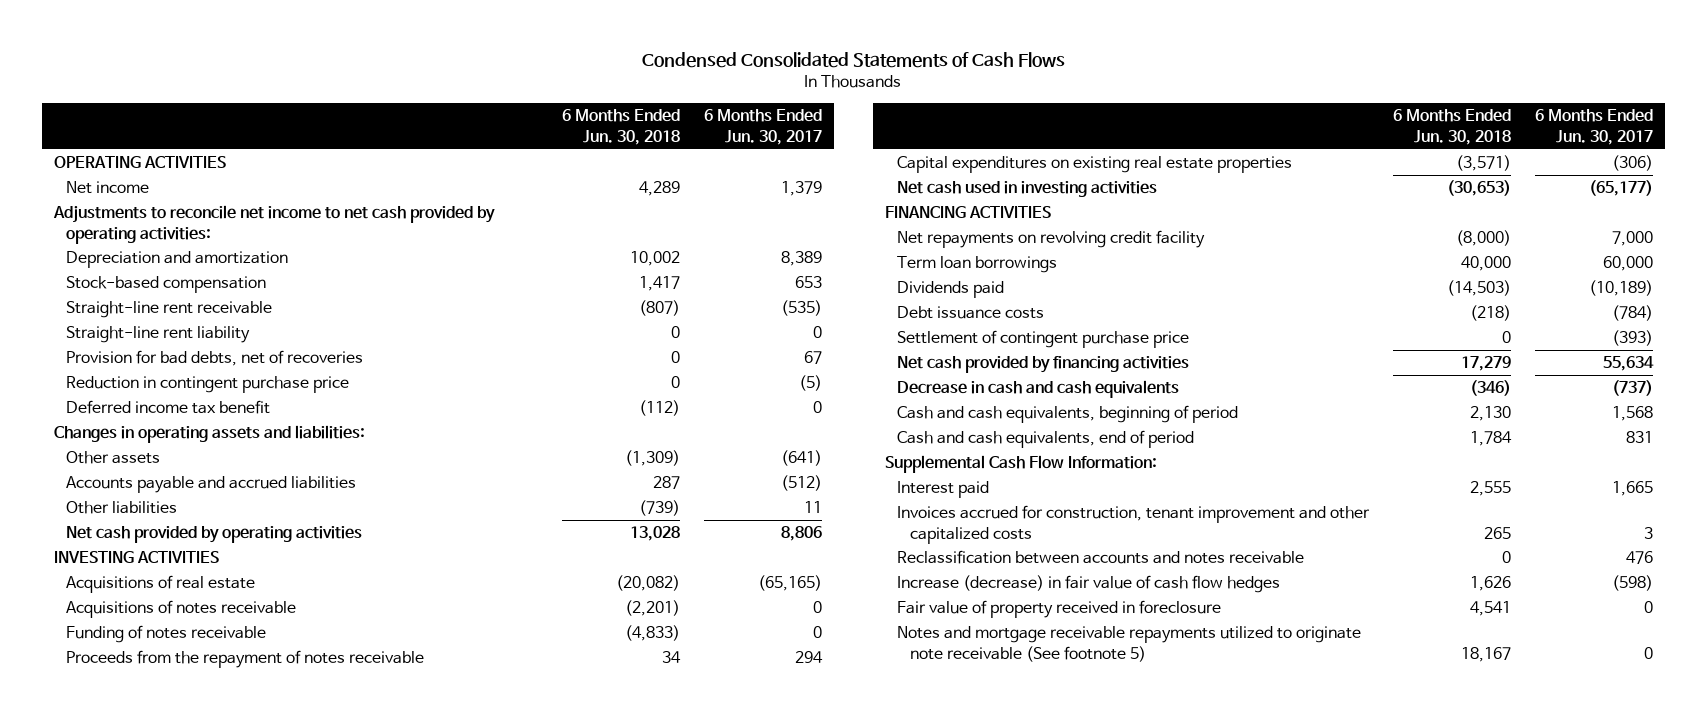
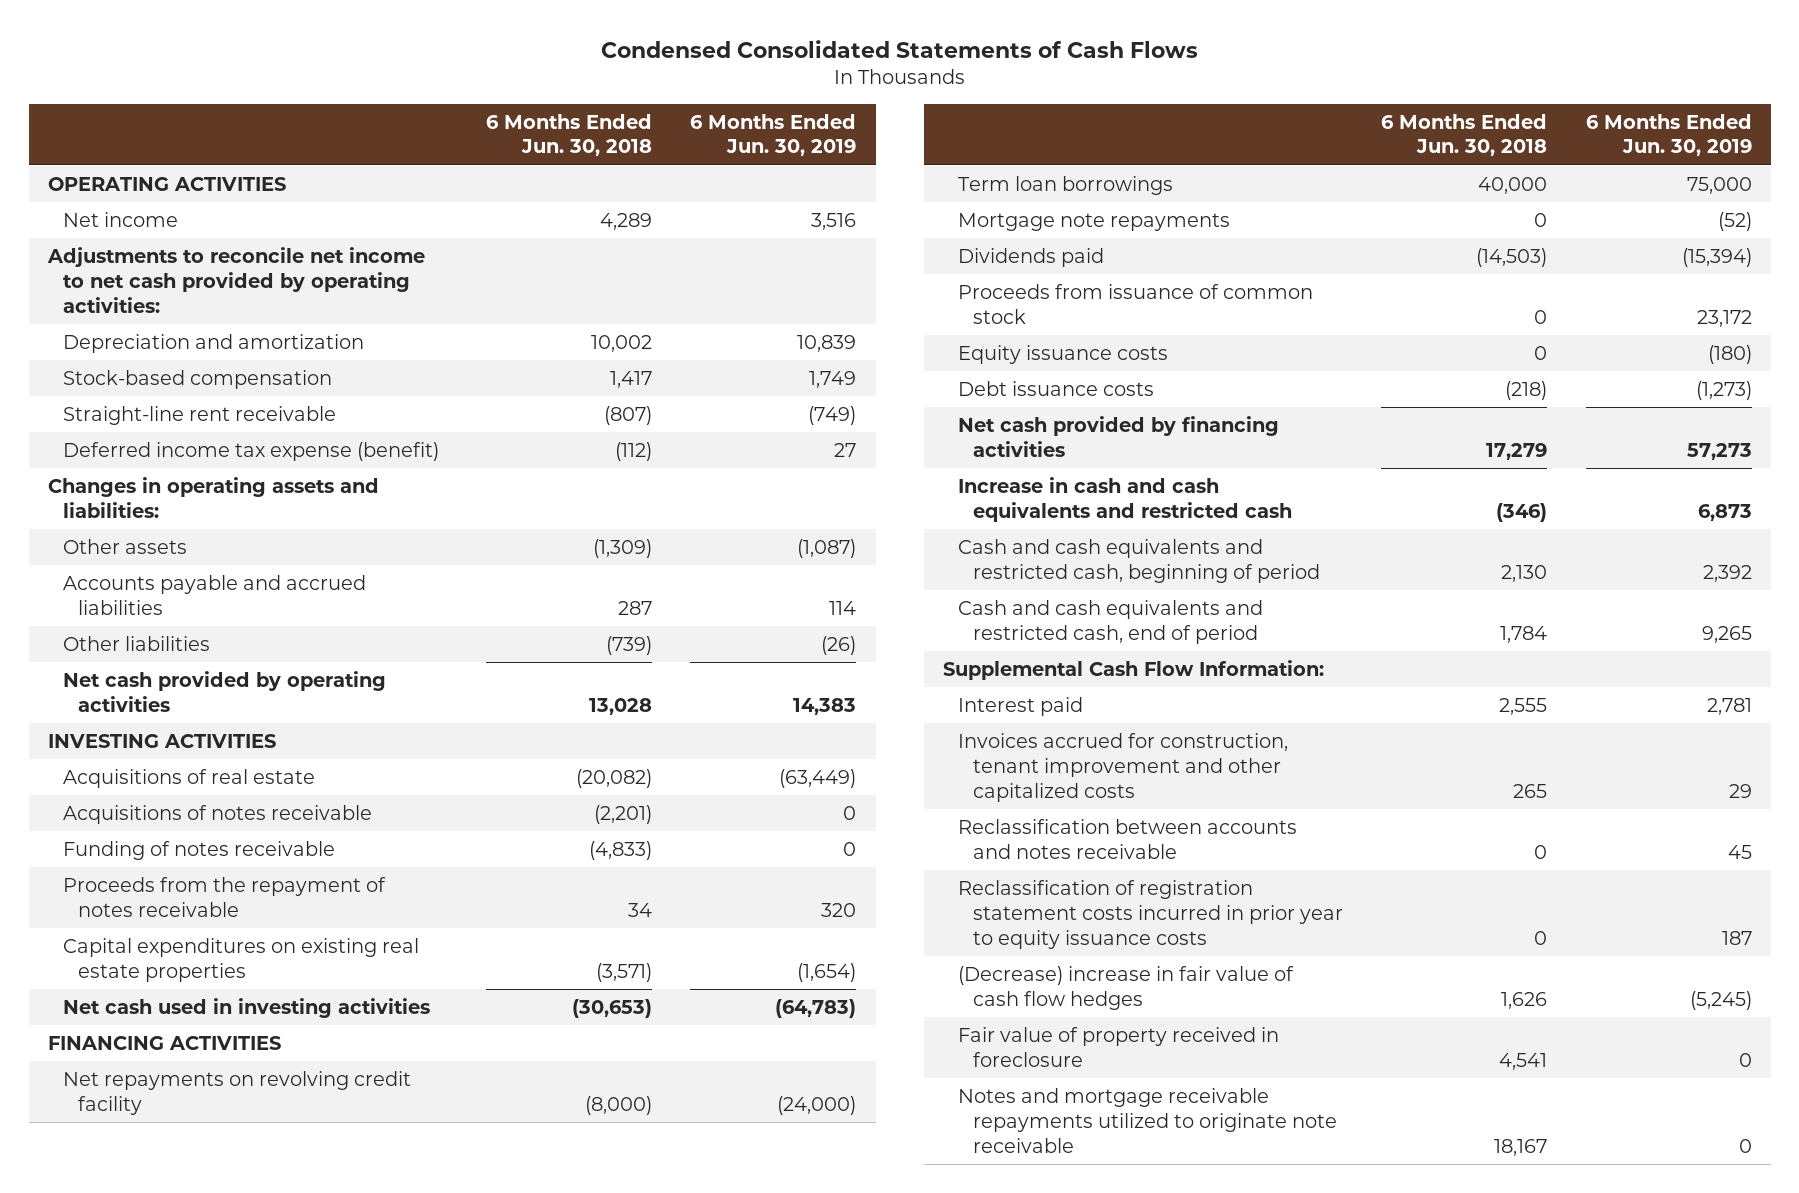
[703,109,822,145] 6 Months Ended Jun. 30, 2017 -> none
none -> [690,113,857,157] 6 Months Ended Jun. 30, 2019
[65,326,250,344] Straight-line rent liability -> none
[65,350,363,367] Provision for bad debts, net of recoveries -> none
[65,376,349,394] Reduction in contingent purchase price -> none
[65,400,270,415] Deferred income tax benefit -> [62,441,439,461] Deferred income tax expense (benefit)
none -> [958,212,1231,231] Mortgage note repayments
none -> [958,283,1314,324] Proceeds from issuance of common stock
none -> [958,344,1169,364] Equity issuance costs
[897,330,1190,349] Settlement of contingent purchase price -> none
[897,380,1180,399] Decrease in cash and cash equivalents -> [958,476,1293,522] Increase in cash and cash equivalents and restricted cash
[897,405,1239,424] Cash and cash equivalents, beginning of period -> [958,538,1321,583] Cash and cash equivalents and restricted cash, beginning of period
[897,430,1195,449] Cash and cash equivalents, end of period -> [958,599,1264,644] Cash and cash equivalents and restricted cash, end of period
none -> [958,879,1344,949] Reclassification of registration statement costs incurred in prior year to equity issuance costs
[897,575,1281,594] Increase (decrease) in fair value of cash flow hedges -> [958,965,1295,1010] (Decrease) increase in fair value of cash flow hedges
[897,626,1362,662] Notes and mortgage receivable repayments utilized to originate note receivable (See footnote 5) -> [958,1087,1338,1153] Notes and mortgage receivable repayments utilized to originate note receivable

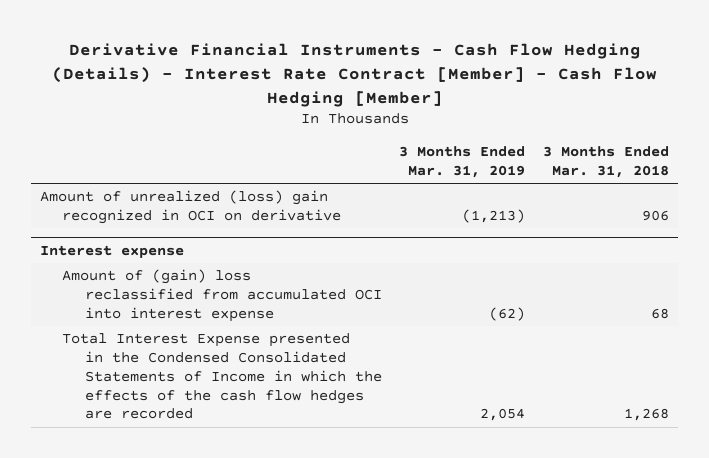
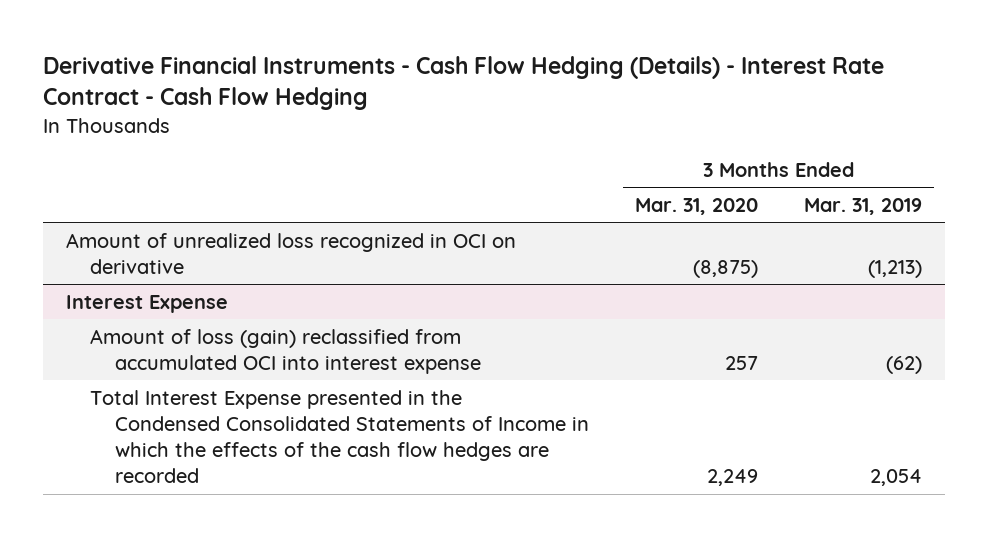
[51,42,657,107] Derivative Financial Instruments - Cash Flow Hedging (Details) - Interest Rate Contract [Member] - Cash Flow Hedging [Member] -> [42,55,884,111] Derivative Financial Instruments - Cash Flow Hedging (Details) - Interest Rate Contract - Cash Flow Hedging
[543,145,670,178] 3 Months Ended Mar. 31, 2018 -> none
none -> [635,198,759,216] Mar. 31, 2020
[40,190,342,225] Amount of unrealized (loss) gain recognized in OCI on derivative -> [65,232,516,274] Amount of unrealized loss recognized in OCI on derivative
[40,244,185,258] Interest expense -> [65,294,228,313] Interest Expense
[62,269,382,322] Amount of (gain) loss reclassified from accumulated OCI into interest expense -> [90,328,481,374] Amount of loss (gain) reclassified from accumulated OCI into interest expense

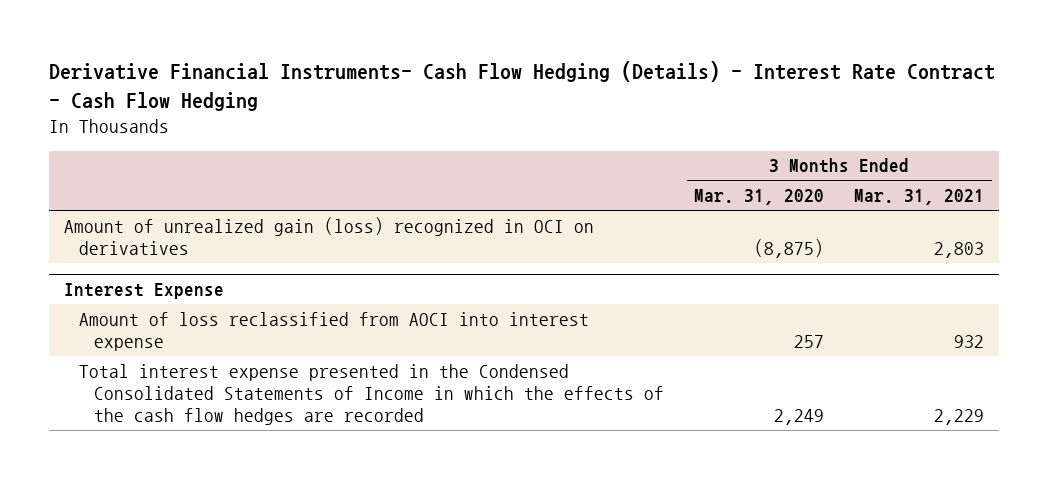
[42,55,884,111] Derivative Financial Instruments - Cash Flow Hedging (Details) - Interest Rate Contract - Cash Flow Hedging -> [48,60,995,111] Derivative Financial Instruments- Cash Flow Hedging (Details) - Interest Rate Contract - Cash Flow Hedging
[804,198,923,216] Mar. 31, 2019 -> none
none -> [854,189,985,206] Mar. 31, 2021
[65,232,516,274] Amount of unrealized loss recognized in OCI on derivative -> [63,216,594,255] Amount of unrealized gain (loss) recognized in OCI on derivatives
[90,328,481,374] Amount of loss (gain) reclassified from accumulated OCI into interest expense -> [78,311,589,351] Amount of loss reclassified from AOCI into interest expense
[90,389,589,484] Total Interest Expense presented in the Condensed Consolidated Statements of Income in which the effects of the cash flow hedges are recorded -> [78,363,664,425] Total interest expense presented in the Condensed Consolidated Statements of Income in which the effects of the cash flow hedges are recorded

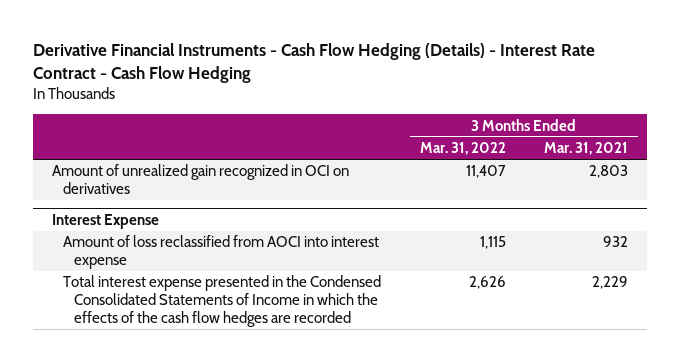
[48,60,995,111] Derivative Financial Instruments- Cash Flow Hedging (Details) - Interest Rate Contract - Cash Flow Hedging -> [32,43,595,84] Derivative Financial Instruments - Cash Flow Hedging (Details) - Interest Rate Contract - Cash Flow Hedging
[694,189,825,206] Mar. 31, 2020 -> none
none -> [419,142,506,156] Mar. 31, 2022
[63,216,594,255] Amount of unrealized gain (loss) recognized in OCI on derivatives -> [52,164,350,195] Amount of unrealized gain recognized in OCI on derivatives

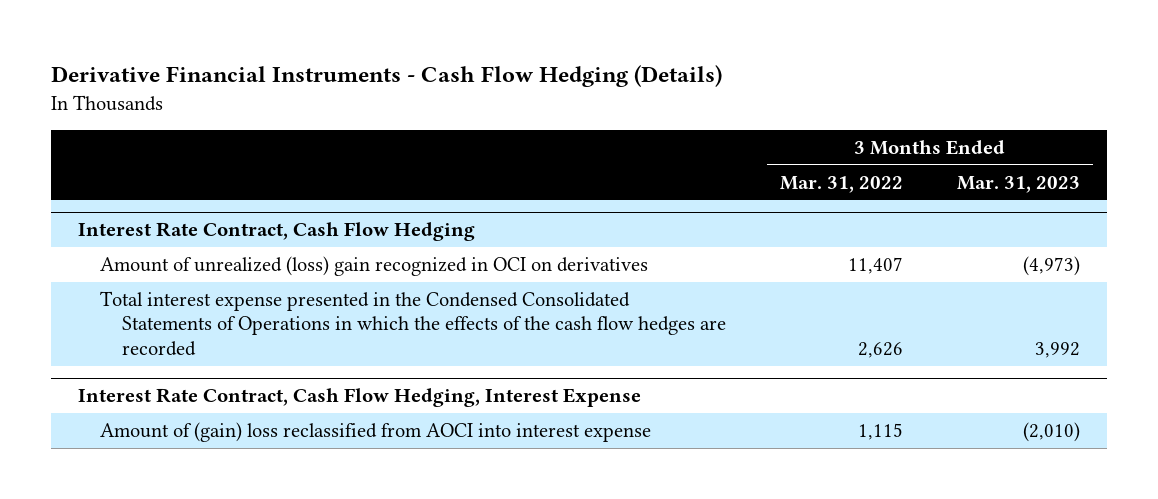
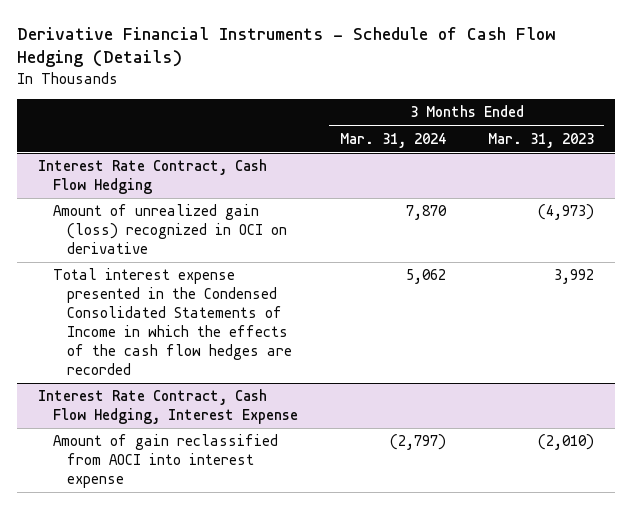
[50,65,722,88] Derivative Financial Instruments - Cash Flow Hedging (Details) -> [16,27,555,68] Derivative Financial Instruments - Schedule of Cash Flow Hedging (Details)
[780,175,904,193] Mar. 31, 2022 -> none
none -> [339,132,446,148] Mar. 31, 2024
[100,255,649,276] Amount of unrealized (loss) gain recognized in OCI on derivatives -> [52,204,288,255] Amount of unrealized gain (loss) recognized in OCI on derivative
[100,290,727,356] Total interest expense presented in the Condensed Consolidated Statements of Operations in which the effects of the cash flow hedges are recorded -> [52,268,293,376] Total interest expense presented in the Condensed Consolidated Statements of Income in which the effects of the cash flow hedges are recorded
[100,421,652,442] Amount of (gain) loss reclassified from AOCI into interest expense -> [52,434,278,489] Amount of gain reclassified from AOCI into interest expense

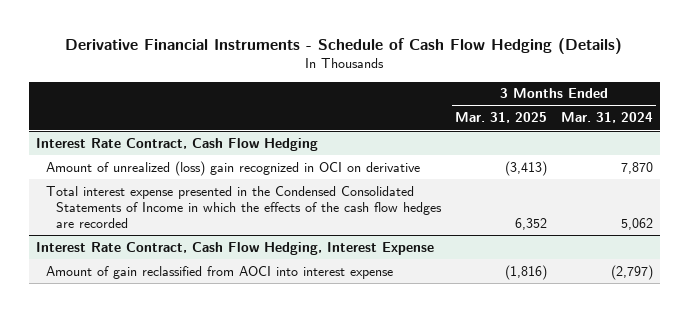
[487,132,594,148] Mar. 31, 2023 -> none
none -> [455,112,548,124] Mar. 31, 2025
[52,204,288,255] Amount of unrealized gain (loss) recognized in OCI on derivative -> [46,160,421,176] Amount of unrealized (loss) gain recognized in OCI on derivative

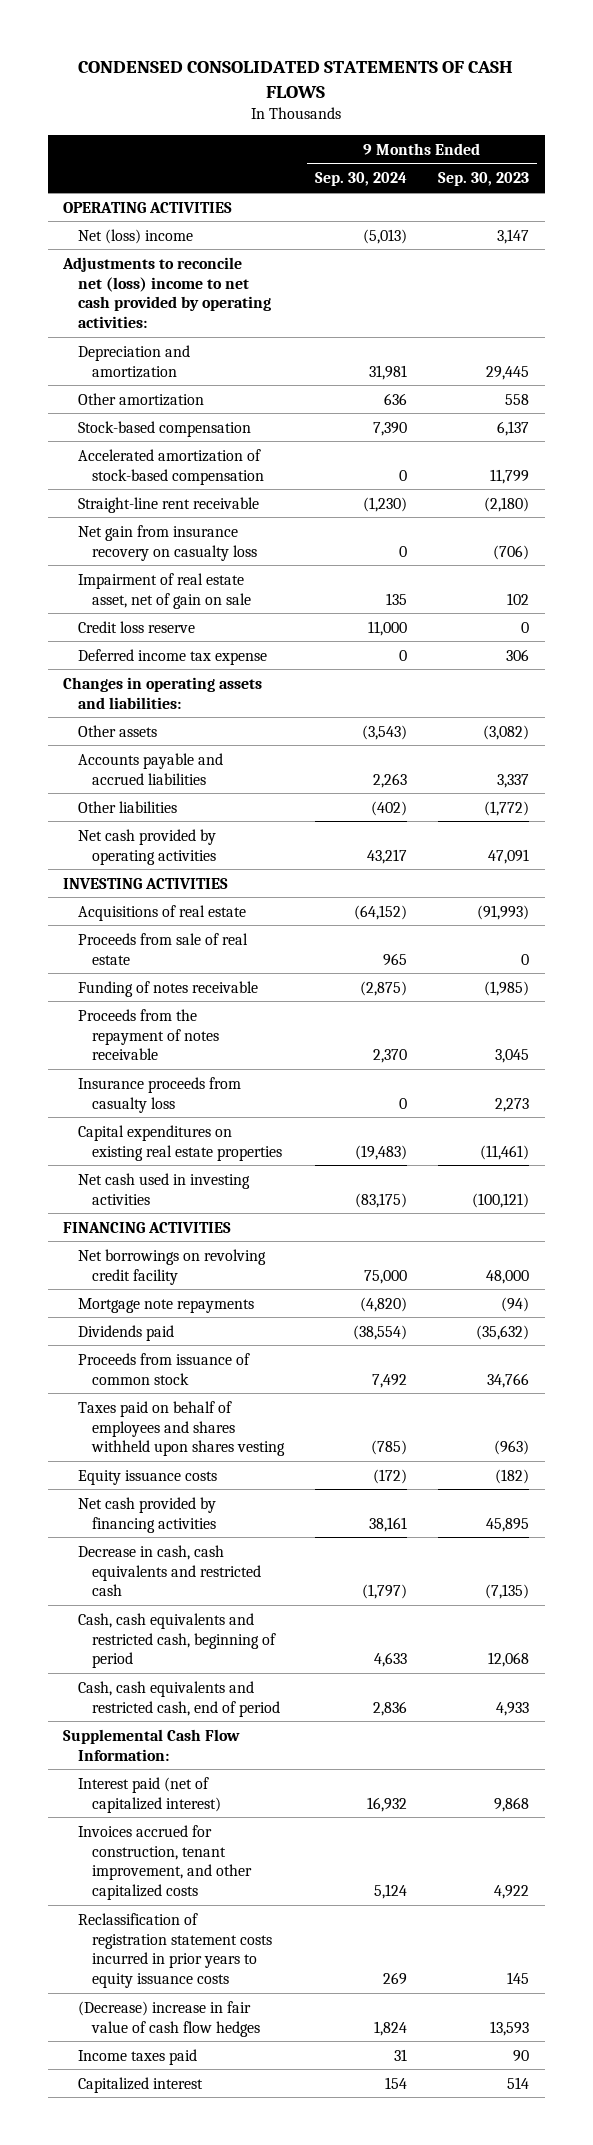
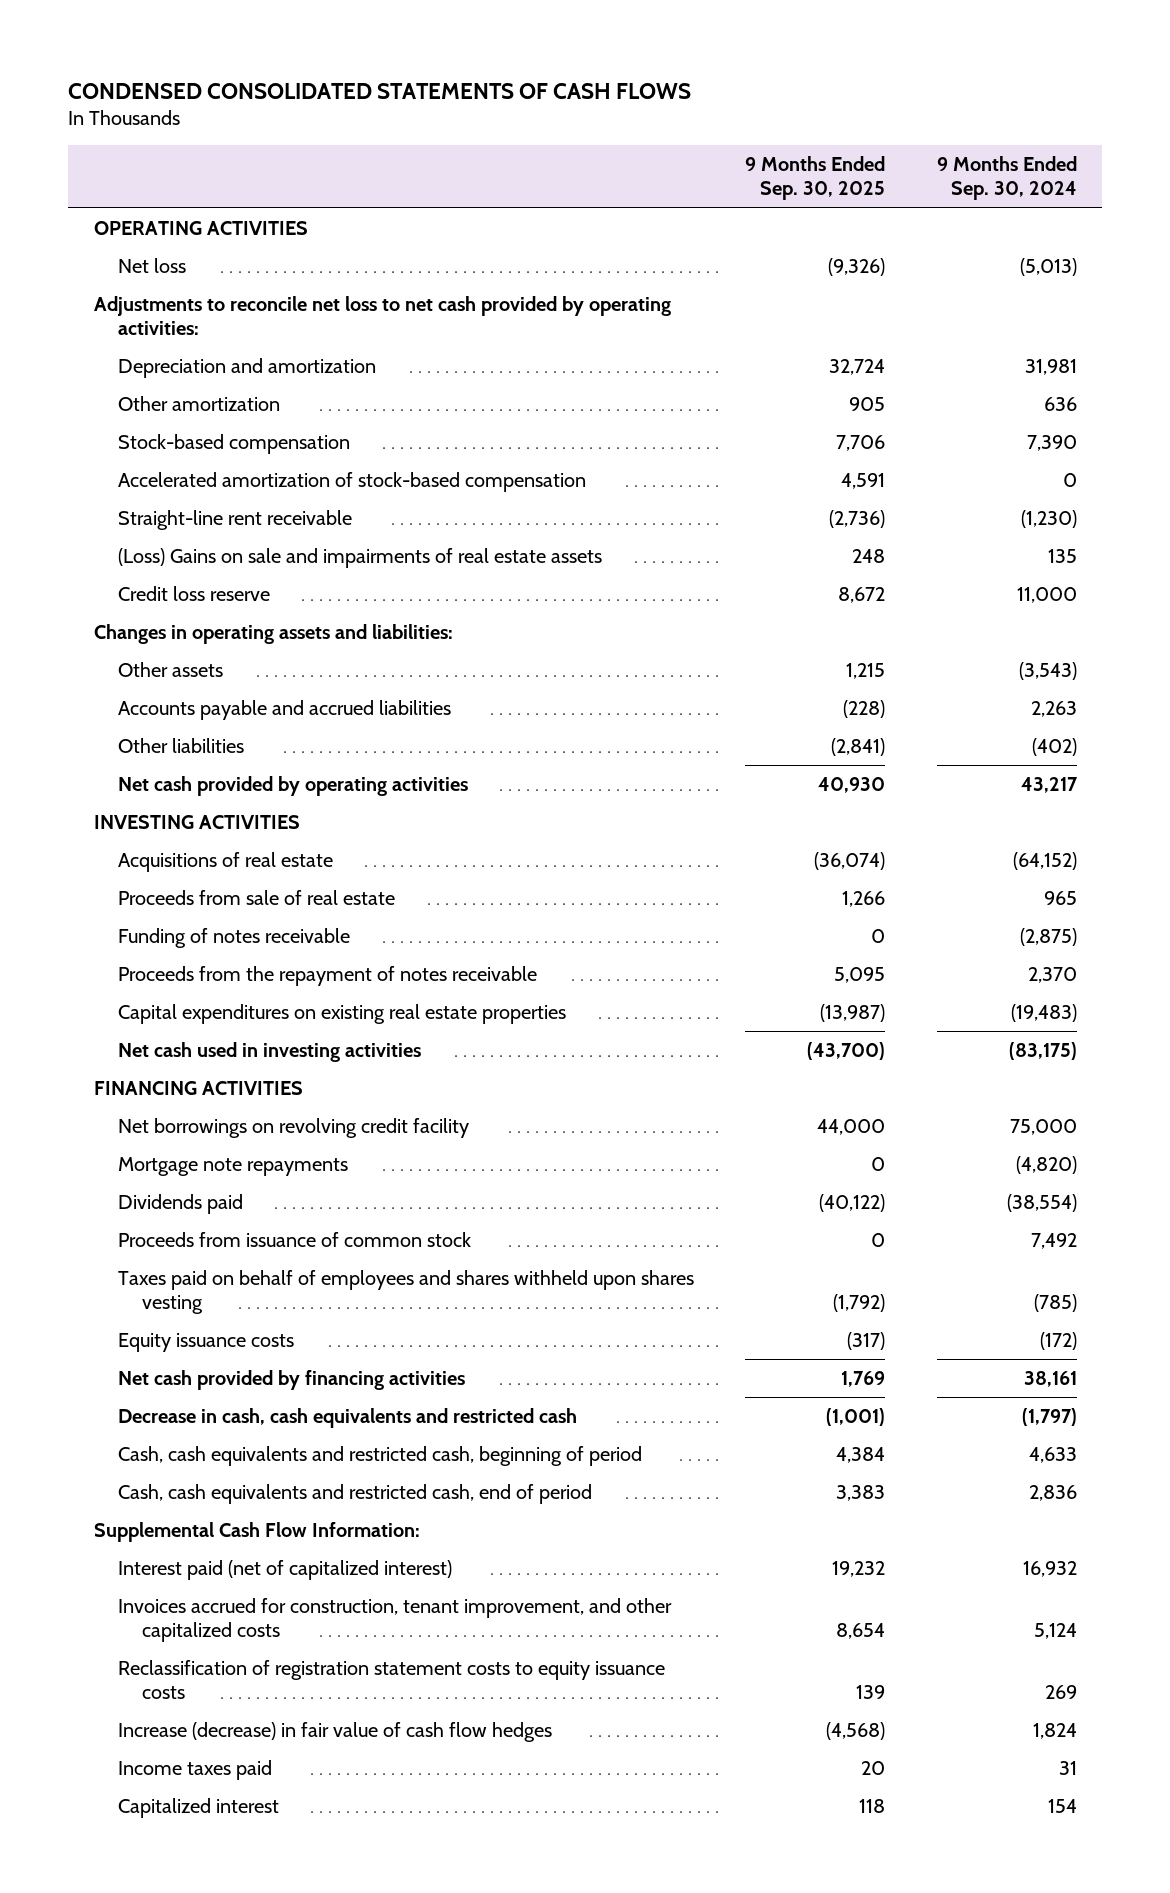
[438,172,530,187] Sep. 30, 2023 -> none
none -> [745,156,886,201] 9 Months Ended Sep. 30, 2025
[77,228,193,244] Net (loss) income -> [117,257,186,273] Net loss
[62,256,271,329] Adjustments to reconcile net (loss) income to net cash provided by operating activities: -> [93,295,671,336] Adjustments to reconcile net loss to net cash provided by operating activities:
[77,524,258,561] Net gain from insurance recovery on casualty loss -> none
[77,572,252,609] Impairment of real estate asset, net of gain on sale -> [117,547,602,568] (Loss) Gains on sale and impairments of real estate assets
[77,648,267,665] Deferred income tax expense -> none
[77,1076,241,1113] Insurance proceeds from casualty loss -> none
[77,1912,273,1989] Reclassification of registration statement costs incurred in prior years to equity issuance costs -> [117,1659,665,1700] Reclassification of registration statement costs to equity issuance costs
[77,2000,261,2037] (Decrease) increase in fair value of cash flow hedges -> [117,1721,552,1742] Increase (decrease) in fair value of cash flow hedges

